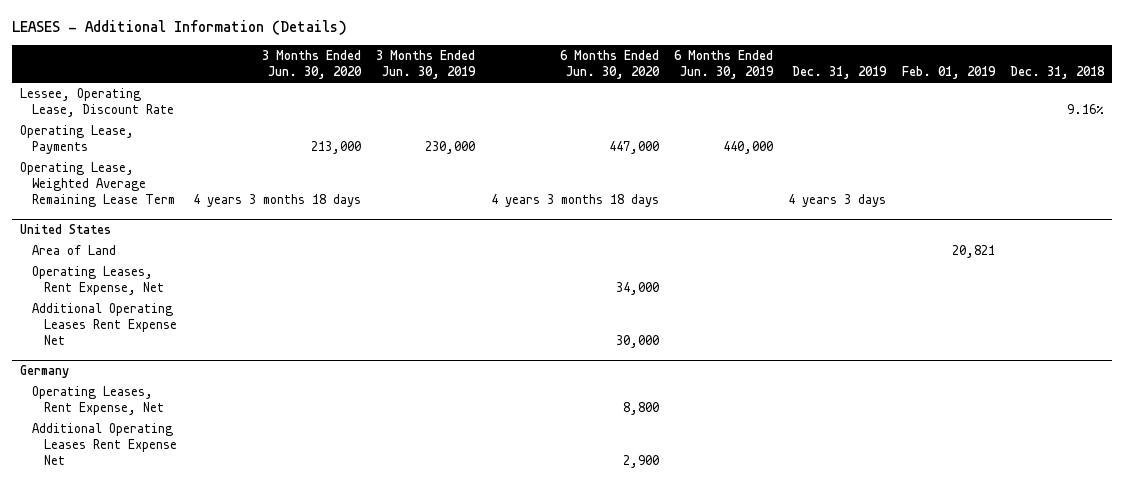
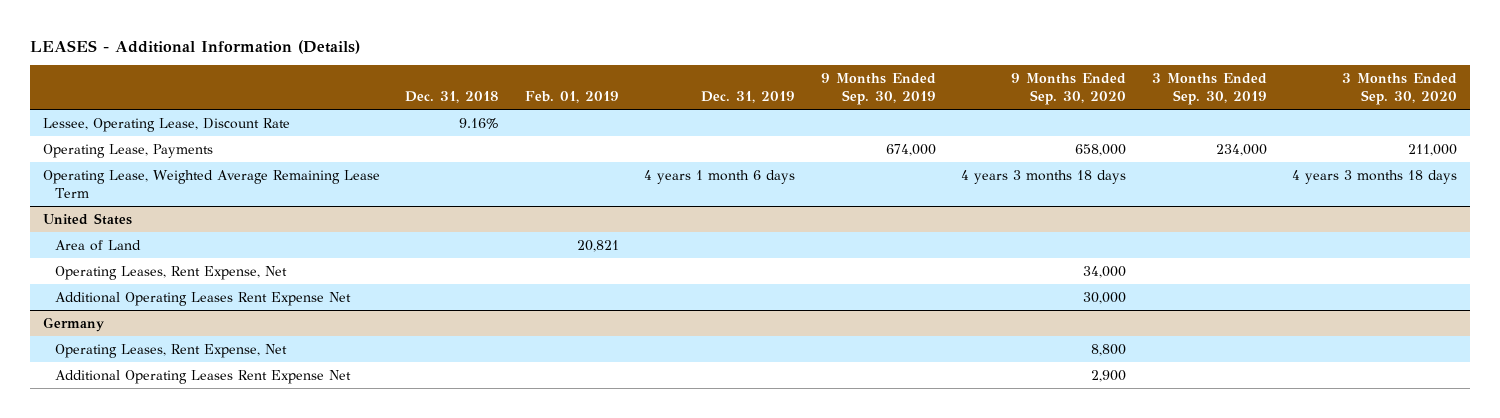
[261,49,362,79] 3 Months Ended Jun. 30, 2020 -> none
[376,49,477,79] 3 Months Ended Jun. 30, 2019 -> none
[559,49,660,79] 6 Months Ended Jun. 30, 2020 -> none
[674,49,775,79] 6 Months Ended Jun. 30, 2019 -> none
none -> [820,73,936,106] 9 Months Ended Sep. 30, 2019
none -> [1011,73,1127,106] 9 Months Ended Sep. 30, 2020
none -> [1151,73,1267,106] 3 Months Ended Sep. 30, 2019
none -> [1342,73,1458,106] 3 Months Ended Sep. 30, 2020
[788,194,887,208] 4 years 3 days -> [644,169,796,184] 4 years 1 month 6 days

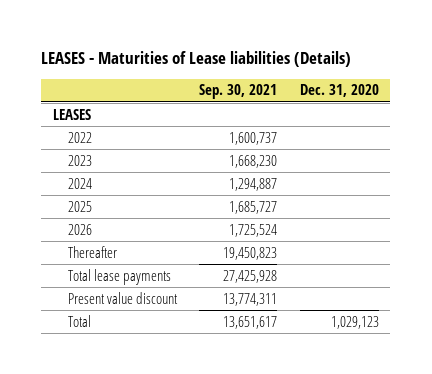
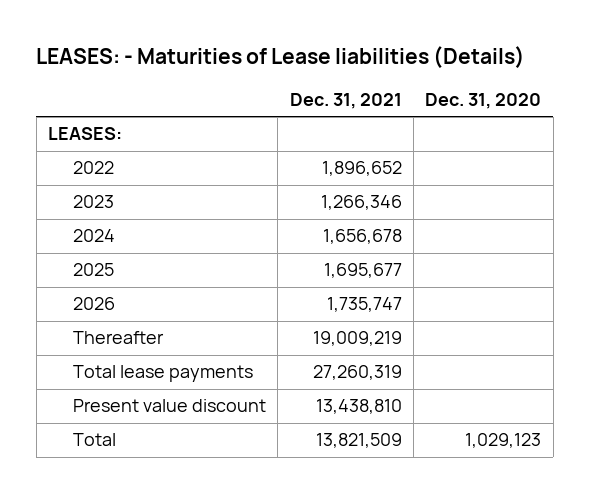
[41,51,352,68] LEASES - Maturities of Lease liabilities (Details) -> [36,46,526,69] LEASES: - Maturities of Lease liabilities (Details)
[199,84,278,100] Sep. 30, 2021 -> none
none -> [289,92,402,109] Dec. 31, 2021
[52,108,91,120] LEASES -> [47,127,122,141] LEASES:

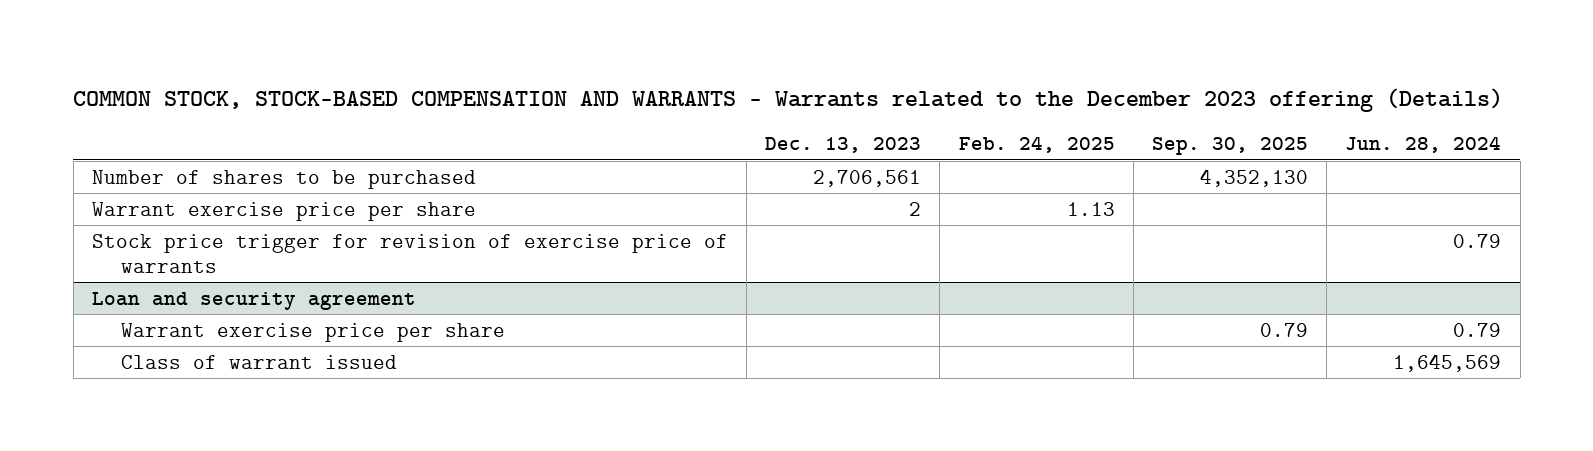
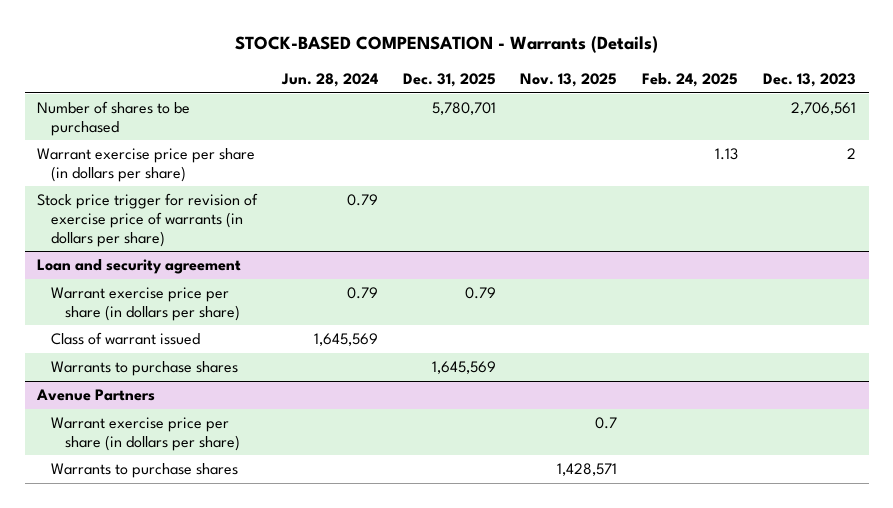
[73,88,1504,113] COMMON STOCK, STOCK-BASED COMPENSATION AND WARRANTS - Warrants related to the December 2023 offering (Details) -> [234,36,658,54] STOCK-BASED COMPENSATION - Warrants (Details)
[1151,136,1308,155] Sep. 30, 2025 -> none
none -> [402,73,496,88] Dec. 31, 2025
none -> [520,73,618,88] Nov. 13, 2025
[91,201,476,221] Warrant exercise price per share -> [36,148,255,182] Warrant exercise price per share (in dollars per share)
[91,233,728,273] Stock price trigger for revision of exercise price of warrants -> [36,193,258,247] Stock price trigger for revision of exercise price of warrants (in dollars per share)
[121,322,506,342] Warrant exercise price per share -> [50,287,240,321] Warrant exercise price per share (in dollars per share)
none -> [50,361,238,377] Warrants to purchase shares
none -> [35,389,155,402] Avenue Partners
none -> [50,417,240,451] Warrant exercise price per share (in dollars per share)
none -> [50,463,238,479] Warrants to purchase shares

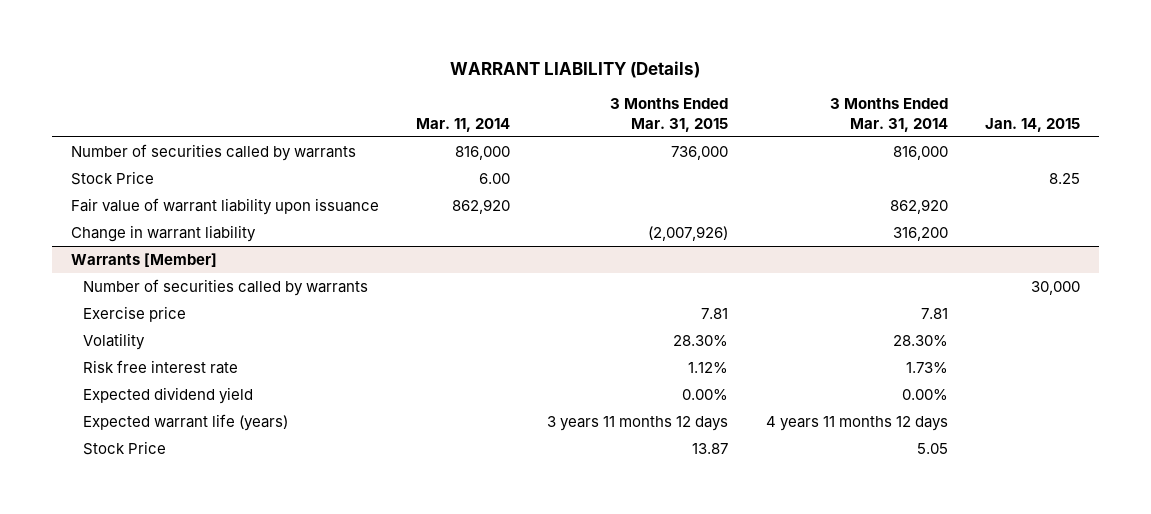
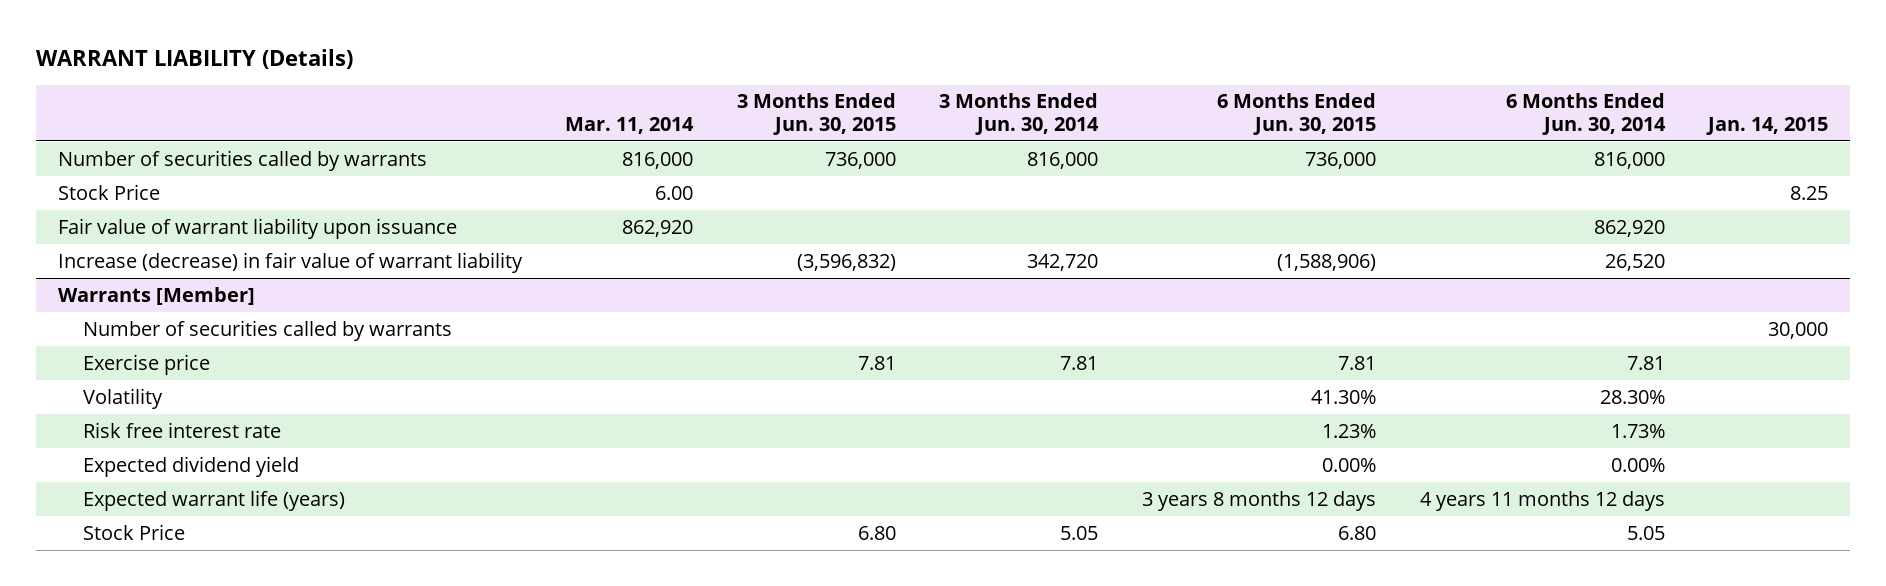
[610,98,729,132] 3 Months Ended Mar. 31, 2015 -> none
[829,98,948,132] 3 Months Ended Mar. 31, 2014 -> none
none -> [736,93,896,135] 3 Months Ended Jun. 30, 2015
none -> [939,93,1100,135] 3 Months Ended Jun. 30, 2014
none -> [1216,93,1376,135] 6 Months Ended Jun. 30, 2015
none -> [1505,93,1666,135] 6 Months Ended Jun. 30, 2014
[70,224,256,242] Change in warrant liability -> [57,251,523,273] Increase (decrease) in fair value of warrant liability

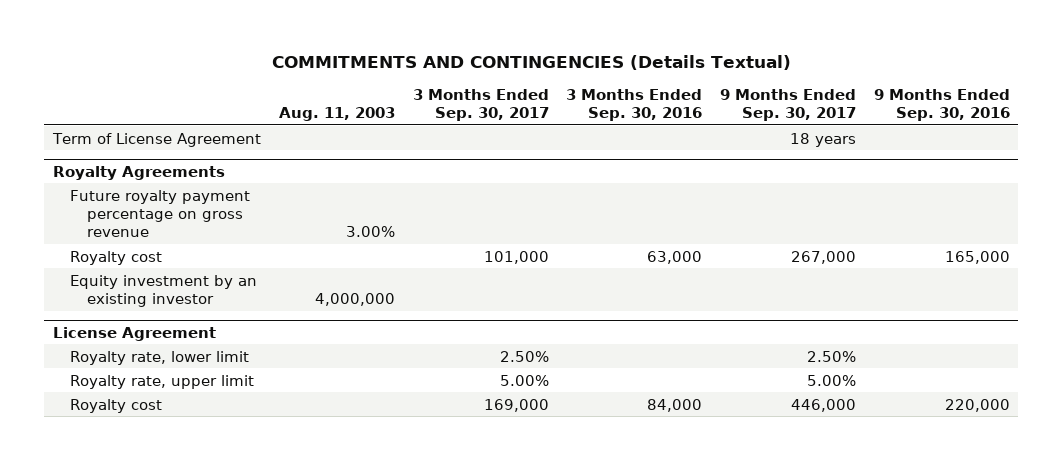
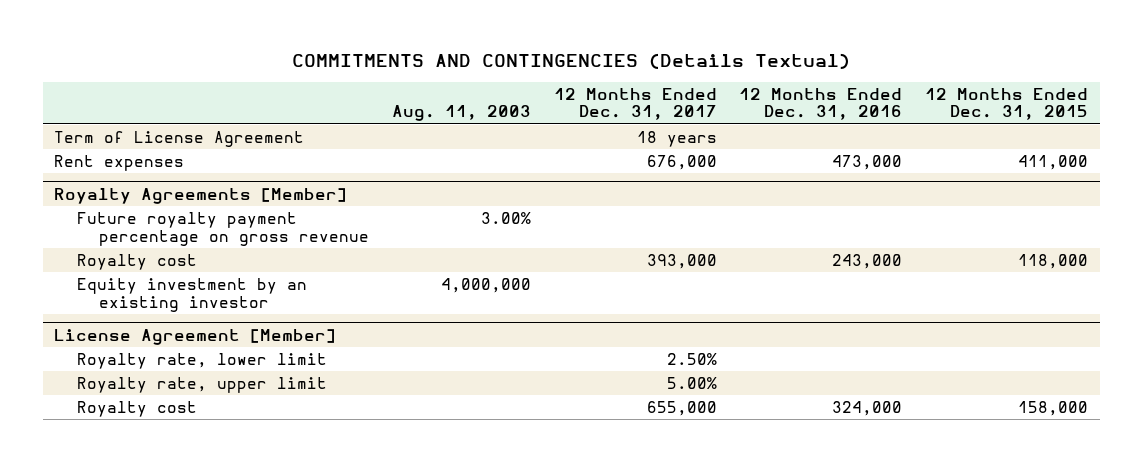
[412,89,549,122] 3 Months Ended Sep. 30, 2017 -> none
[566,89,703,122] 3 Months Ended Sep. 30, 2016 -> none
[719,89,856,122] 9 Months Ended Sep. 30, 2017 -> none
[873,89,1010,122] 9 Months Ended Sep. 30, 2016 -> none
none -> [553,87,717,121] 12 Months Ended Dec. 31, 2017
none -> [739,87,903,121] 12 Months Ended Dec. 31, 2016
none -> [925,87,1089,121] 12 Months Ended Dec. 31, 2015
none -> [54,154,185,171] Rent expenses
[53,165,226,180] Royalty Agreements -> [54,187,348,204] Royalty Agreements [Member]
[53,326,217,341] License Agreement -> [54,328,337,345] License Agreement [Member]

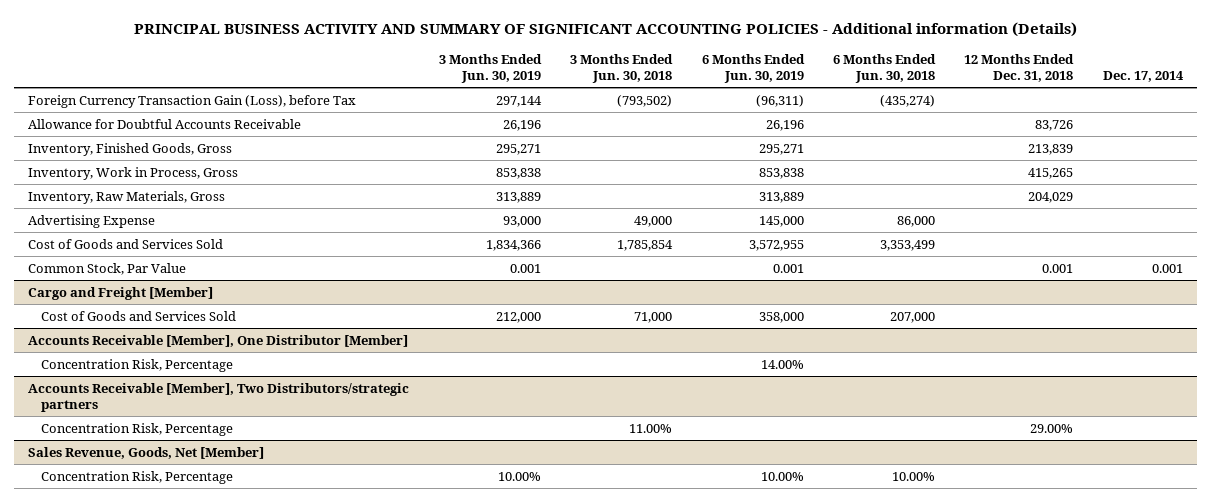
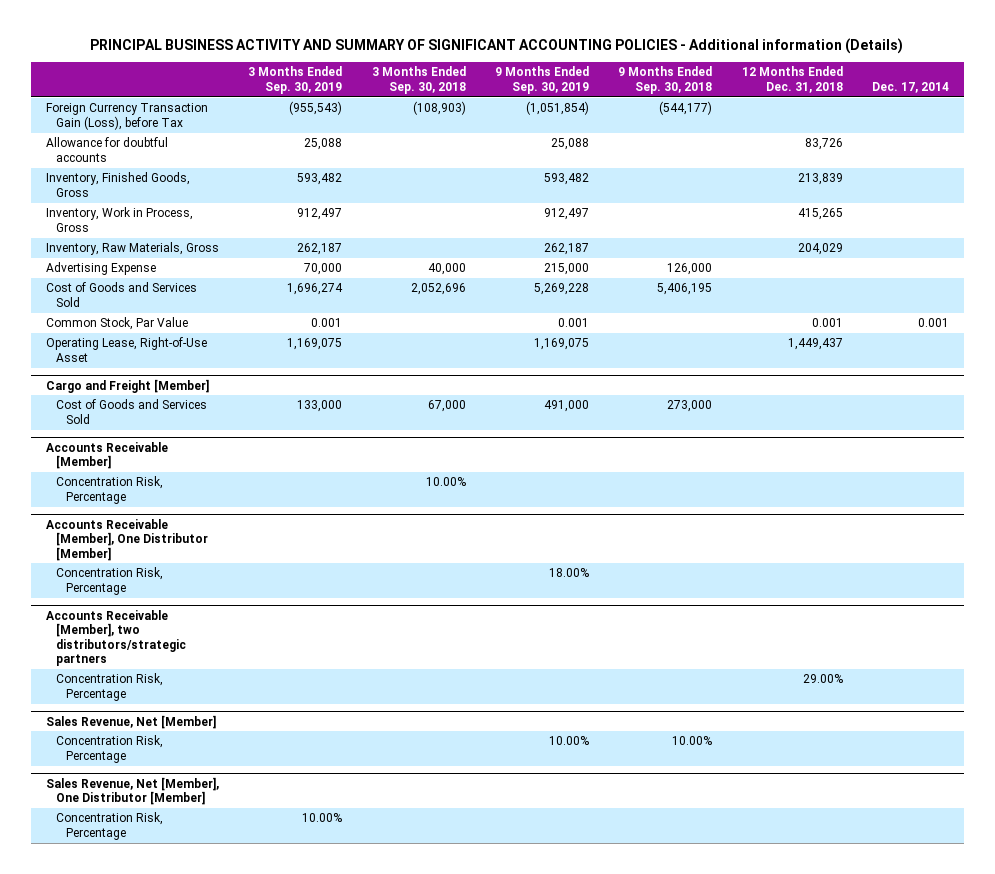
[438,54,542,84] 3 Months Ended Jun. 30, 2019 -> none
[570,54,674,84] 3 Months Ended Jun. 30, 2018 -> none
[701,54,805,84] 6 Months Ended Jun. 30, 2019 -> none
[832,54,936,84] 6 Months Ended Jun. 30, 2018 -> none
none -> [248,66,343,94] 3 Months Ended Sep. 30, 2019
none -> [371,66,466,94] 3 Months Ended Sep. 30, 2018
none -> [494,66,589,94] 9 Months Ended Sep. 30, 2019
none -> [618,66,713,94] 9 Months Ended Sep. 30, 2018
[28,118,302,129] Allowance for Doubtful Accounts Receivable -> [45,137,168,162] Allowance for doubtful accounts
none -> [45,337,207,362] Operating Lease, Right-of-Use Asset
none -> [45,441,168,470] Accounts Receivable [Member]
none -> [55,476,163,504] Concentration Risk, Percentage
[28,382,410,412] Accounts Receivable [Member], Two Distributors/strategic partners -> [45,609,186,667] Accounts Receivable [Member], two distributors/strategic partners
none -> [45,714,216,729] Sales Revenue, Net [Member]
none -> [55,735,163,763] Concentration Risk, Percentage
[28,446,265,459] Sales Revenue, Goods, Net [Member] -> [45,776,219,806] Sales Revenue, Net [Member], One Distributor [Member]

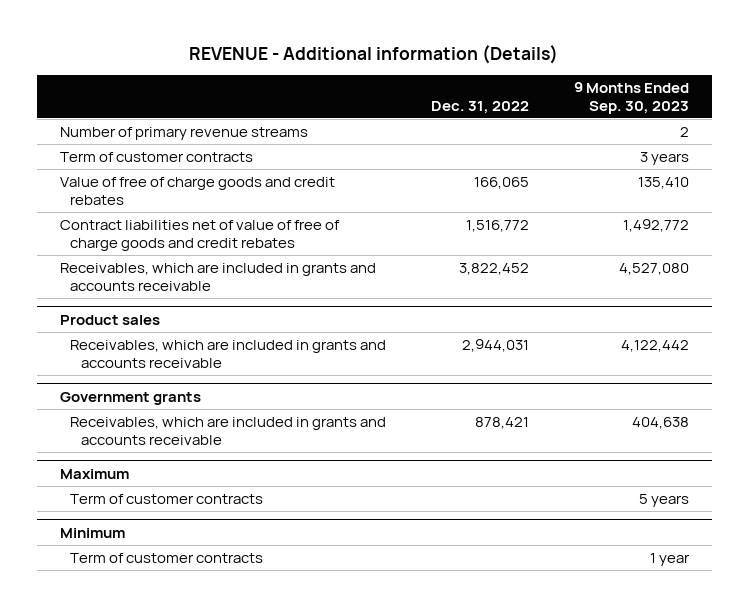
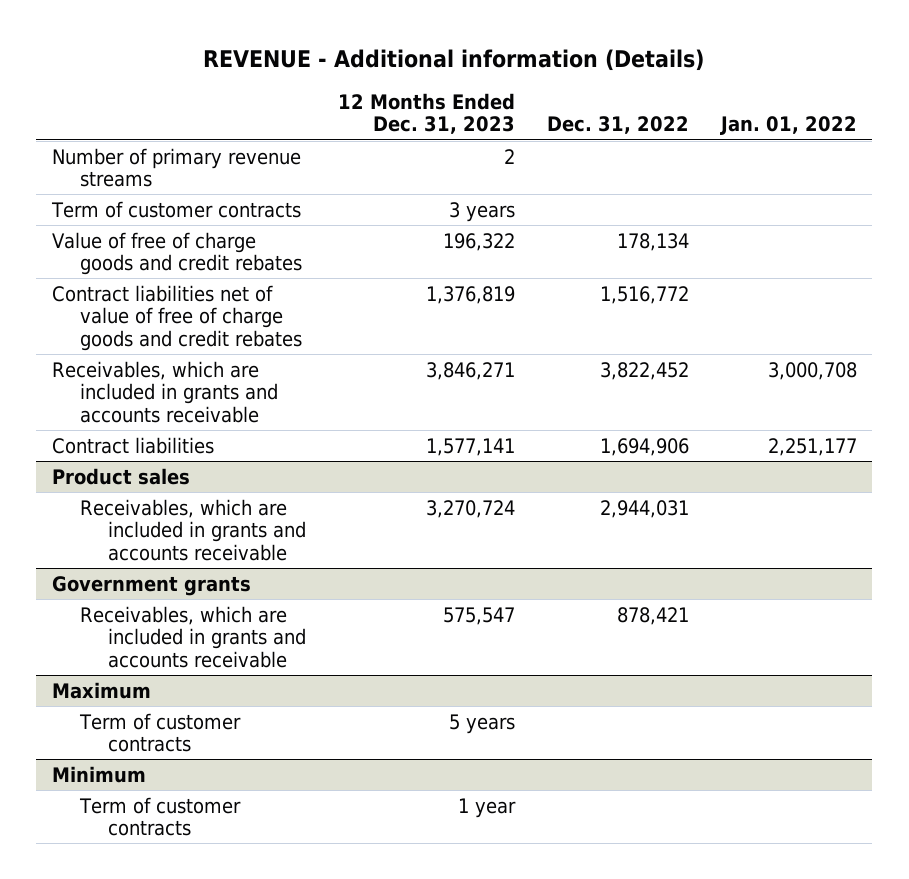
[574,82,690,115] 9 Months Ended Sep. 30, 2023 -> none
none -> [338,92,516,135] 12 Months Ended Dec. 31, 2023
none -> [719,116,857,136] Jan. 01, 2022
[474,176,530,189] 166,065 -> [616,232,689,251] 178,134
none -> [51,436,214,454] Contract liabilities

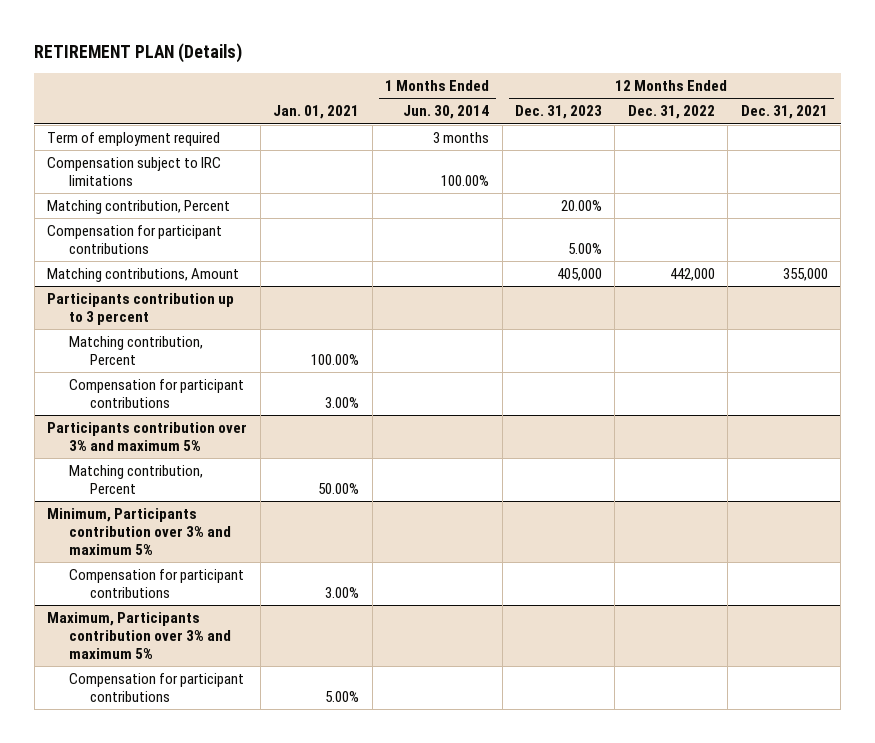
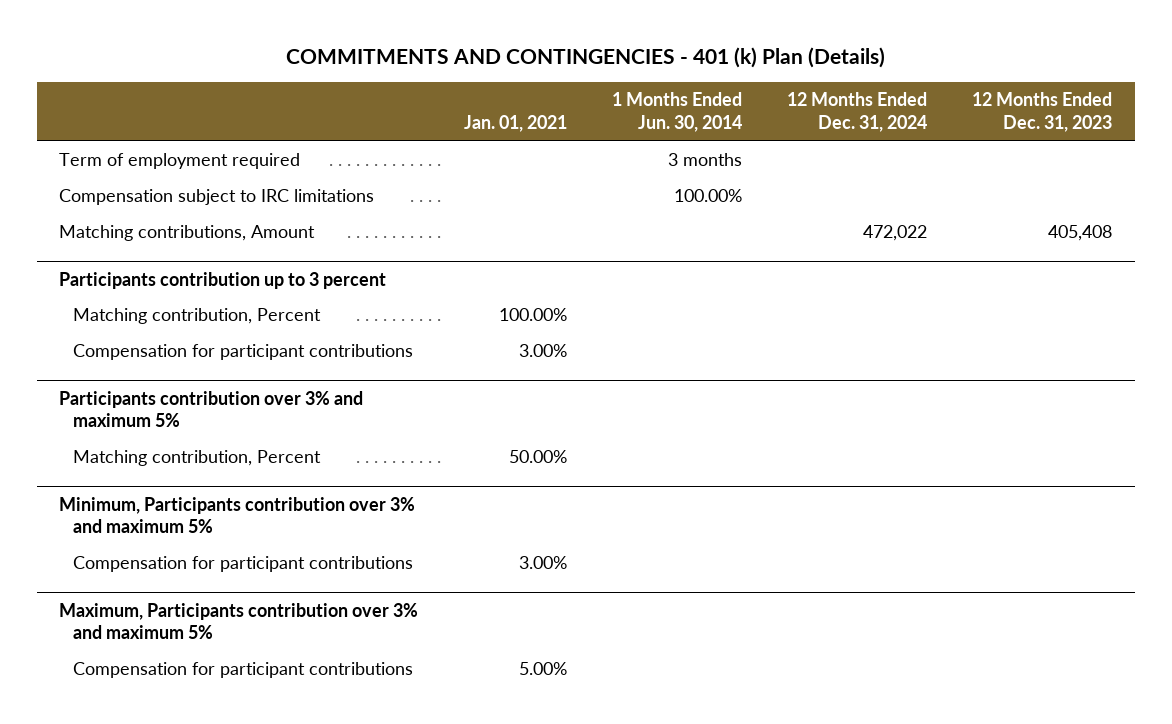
[34,42,243,63] RETIREMENT PLAN (Details) -> [285,47,885,69] COMMITMENTS AND CONTINGENCIES - 401 (k) Plan (Details)
[627,105,715,120] Dec. 31, 2022 -> none
[740,105,828,120] Dec. 31, 2021 -> none
none -> [787,92,928,133] 12 Months Ended Dec. 31, 2024
[47,200,231,215] Matching contribution, Percent -> none
[47,225,223,254] Compensation for participant contributions -> none
[557,268,603,282] 405,000 -> [1048,225,1113,242] 405,408

